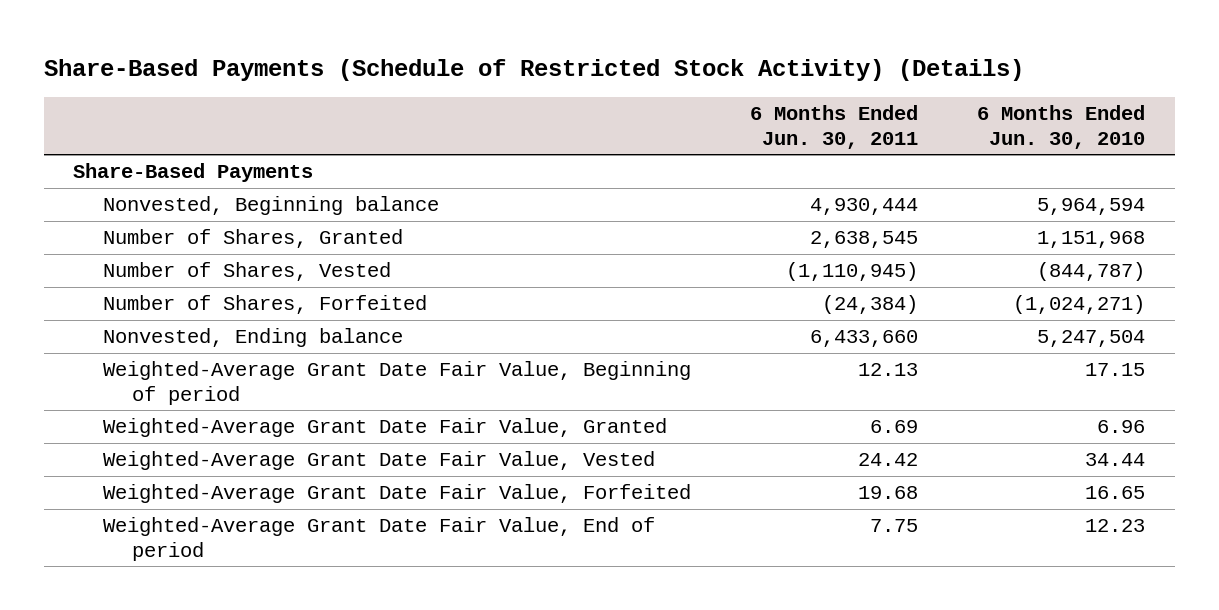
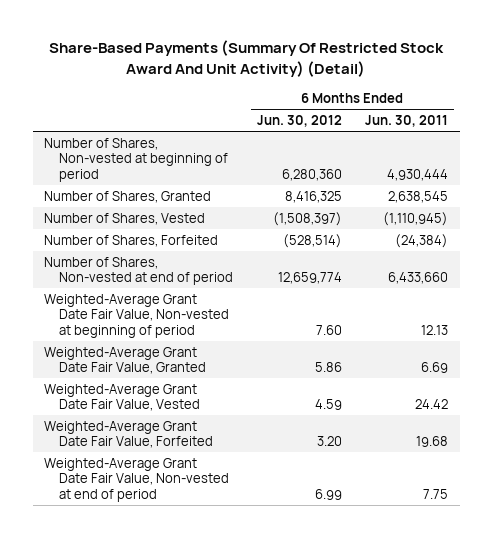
[43,59,1024,82] Share-Based Payments (Schedule of Restricted Stock Activity) (Details) -> [49,40,445,77] Share-Based Payments (Summary Of Restricted Stock Award And Unit Activity) (Detail)
[977,104,1146,149] 6 Months Ended Jun. 30, 2010 -> none
none -> [256,115,342,128] Jun. 30, 2012
[73,163,314,183] Share-Based Payments -> none
[102,196,439,216] Nonvested, Beginning balance -> [44,137,229,182] Number of Shares, Non-vested at beginning of period
[102,328,403,348] Nonvested, Ending balance -> [44,256,234,286] Number of Shares, Non-vested at end of period
[102,361,691,406] Weighted-Average Grant Date Fair Value, Beginning of period -> [44,293,230,338] Weighted-Average Grant Date Fair Value, Non-vested at beginning of period
[102,517,655,562] Weighted-Average Grant Date Fair Value, End of period -> [44,457,230,502] Weighted-Average Grant Date Fair Value, Non-vested at end of period

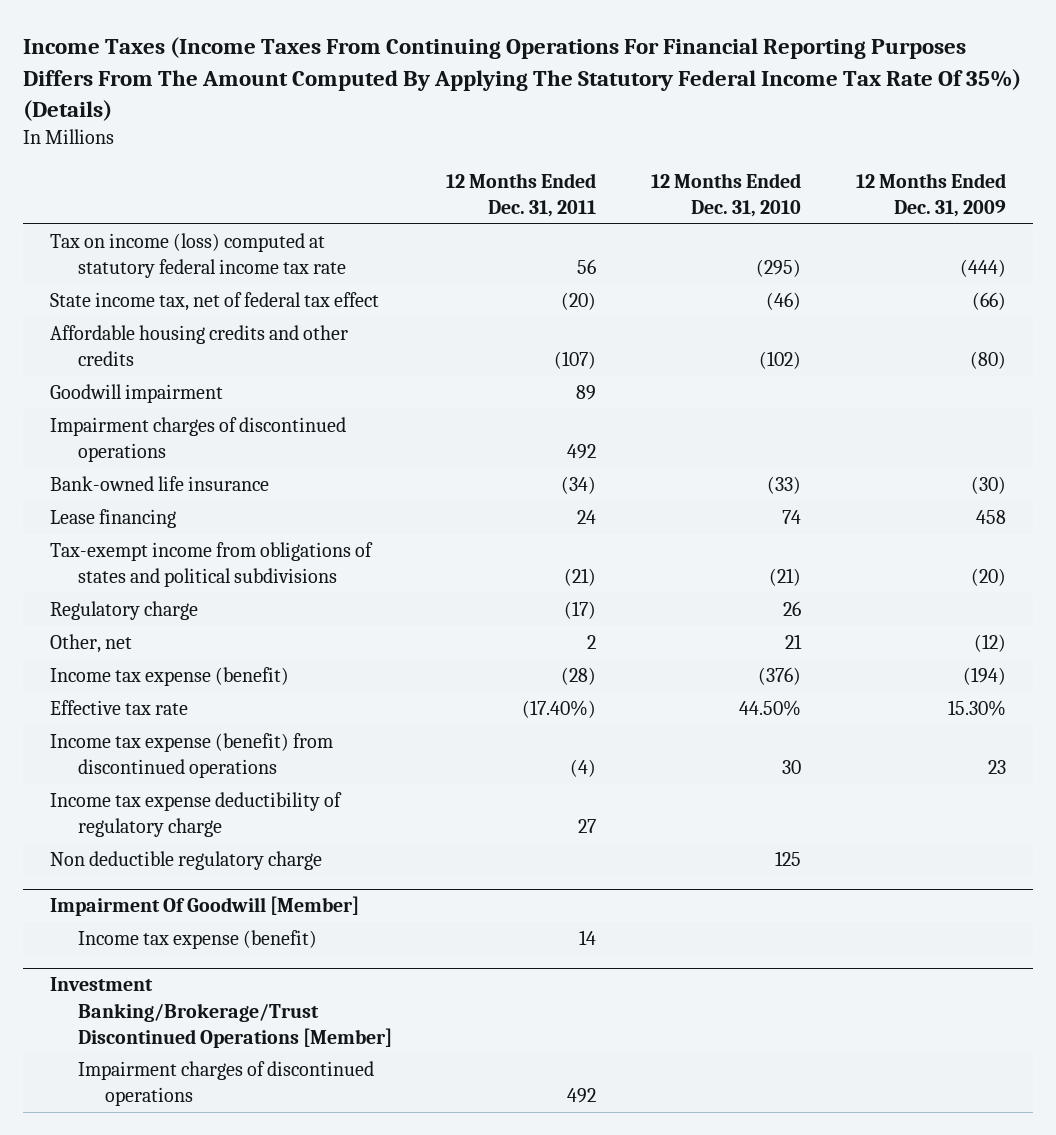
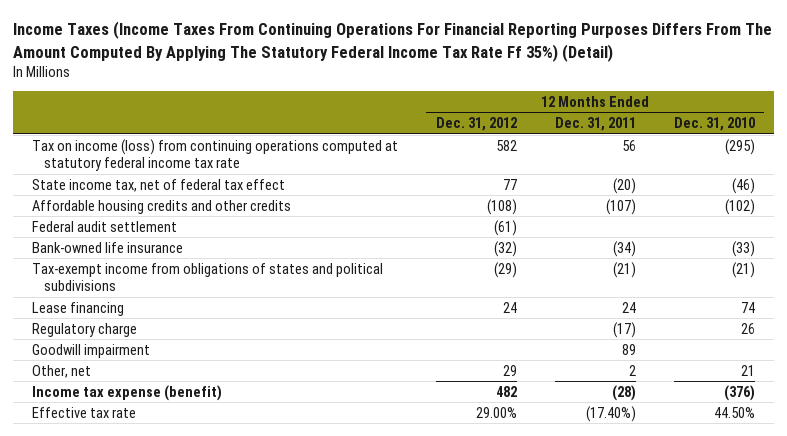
[23,37,1022,122] Income Taxes (Income Taxes From Continuing Operations For Financial Reporting Purposes Differs From The Amount Computed By Applying The Statutory Federal Income Tax Rate Of 35%) (Details) -> [12,21,772,62] Income Taxes (Income Taxes From Continuing Operations For Financial Reporting Purposes Differs From The Amount Computed By Applying The Statutory Federal Income Tax Rate Ff 35%) (Detail)
[855,172,1006,218] 12 Months Ended Dec. 31, 2009 -> none
none -> [435,117,517,132] Dec. 31, 2012
[50,233,346,279] Tax on income (loss) computed at statutory federal income tax rate -> [31,138,398,172] Tax on income (loss) from continuing operations computed at statutory federal income tax rate
[50,417,347,463] Impairment charges of discontinued operations -> none
none -> [31,220,177,232] Federal audit settlement
[50,509,177,529] Lease financing -> [31,301,124,316] Lease financing
[50,384,224,404] Goodwill impairment -> [31,343,150,358] Goodwill impairment
[50,733,334,779] Income tax expense (benefit) from discontinued operations -> none
[50,792,343,838] Income tax expense deductibility of regulatory charge -> none
[50,851,323,871] Non deductible regulatory charge -> none
[50,896,360,917] Impairment Of Goodwill [Member] -> none
[77,930,317,950] Income tax expense (benefit) -> none
[50,977,392,1048] Investment Banking/Brokerage/Trust Discontinued Operations [Member] -> none
[77,1061,374,1107] Impairment charges of discontinued operations -> none

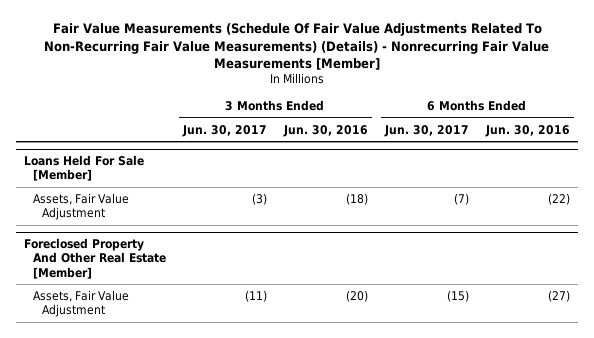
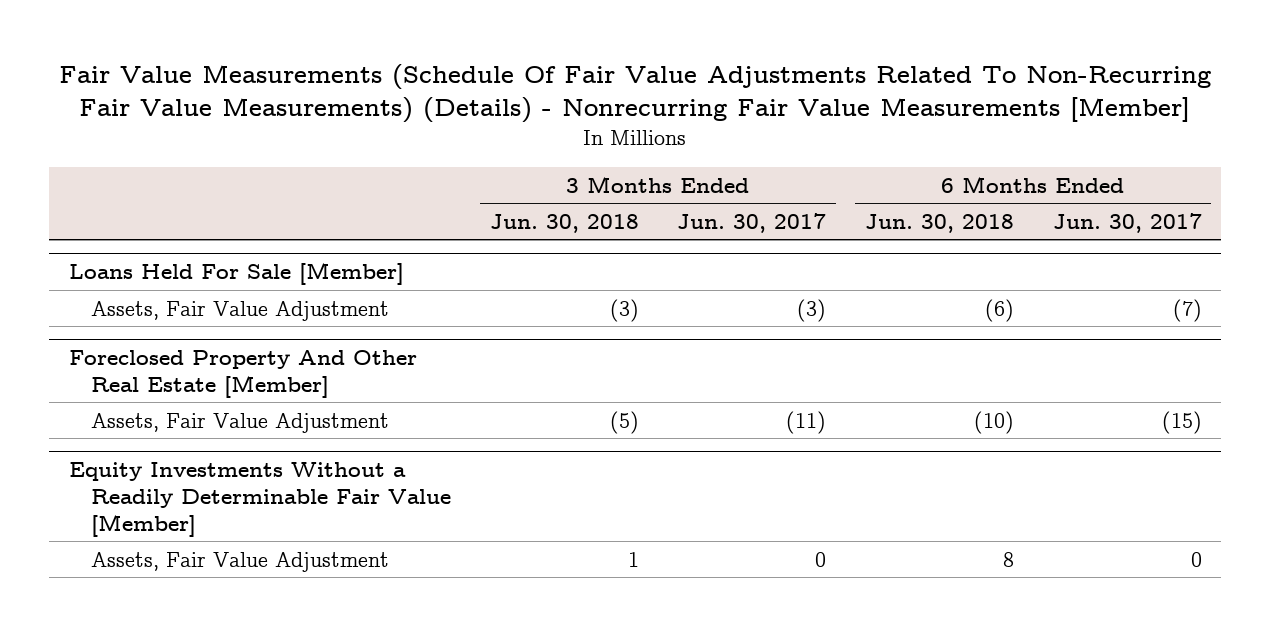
[282,124,368,137] Jun. 30, 2016 -> none
[484,124,570,137] Jun. 30, 2016 -> none
none -> [489,213,639,233] Jun. 30, 2018
none -> [865,213,1015,233] Jun. 30, 2018
none -> [68,461,452,537] Equity Investments Without a Readily Determinable Fair Value [Member]
none -> [91,551,390,572] Assets, Fair Value Adjustment

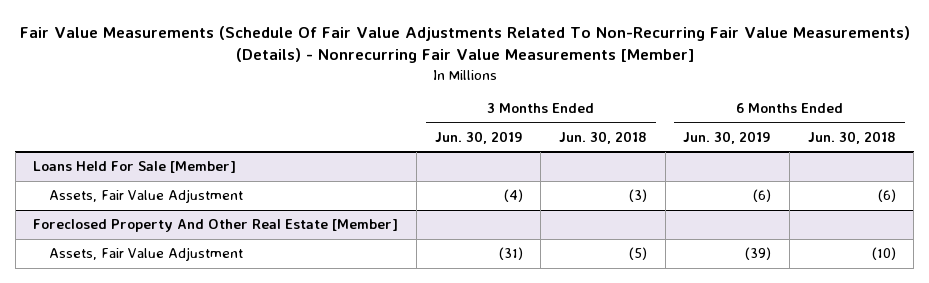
[677,212,827,233] Jun. 30, 2017 -> none
[1052,212,1202,233] Jun. 30, 2017 -> none
none -> [434,131,523,145] Jun. 30, 2019
none -> [683,131,772,145] Jun. 30, 2019
[68,461,452,537] Equity Investments Without a Readily Determinable Fair Value [Member] -> none
[91,551,390,572] Assets, Fair Value Adjustment -> none

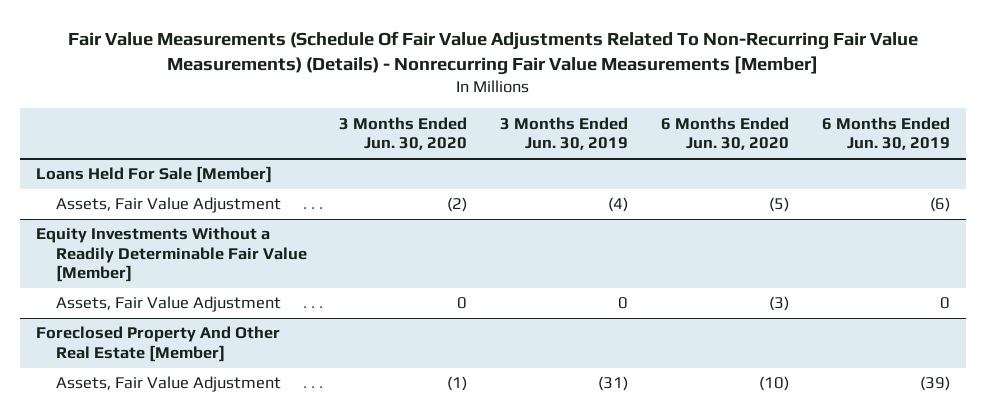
[559,131,648,145] Jun. 30, 2018 -> none
[807,131,896,145] Jun. 30, 2018 -> none
none -> [339,116,468,151] 3 Months Ended Jun. 30, 2020
none -> [660,116,789,151] 6 Months Ended Jun. 30, 2020
none -> [36,227,307,283] Equity Investments Without a Readily Determinable Fair Value [Member]
none -> [55,296,281,313] Assets, Fair Value Adjustment

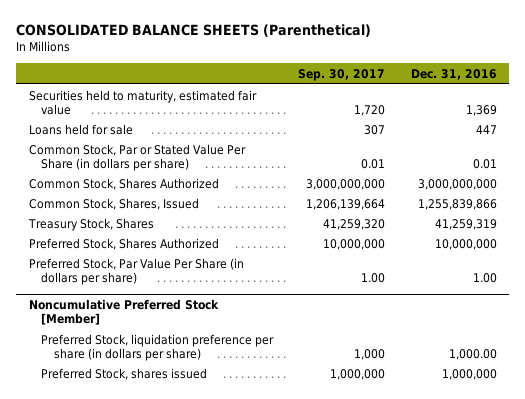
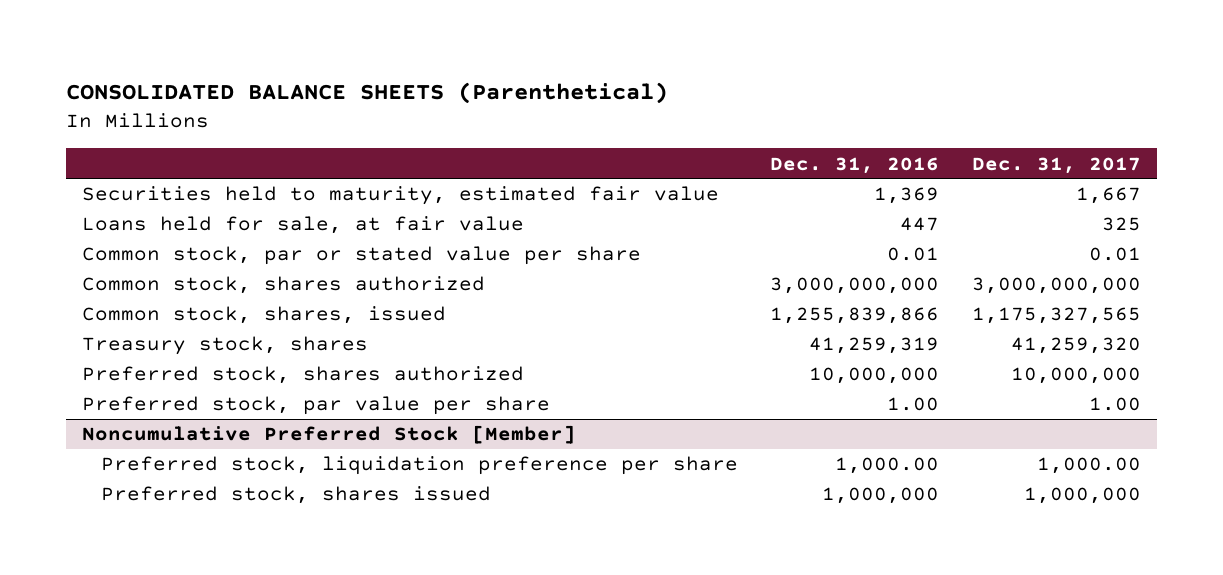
[298,68,386,81] Sep. 30, 2017 -> none
none -> [971,156,1141,174] Dec. 31, 2017
[28,123,133,135] Loans held for sale -> [82,216,525,235] Loans held for sale, at fair value
[28,143,246,171] Common Stock, Par or Stated Value Per Share (in dollars per share) -> [82,246,642,266] Common stock, par or stated value per share
[28,177,219,190] Common Stock, Shares Authorized -> [82,276,486,295] Common stock, shares authorized
[28,197,199,210] Common Stock, Shares, Issued -> [82,306,447,325] Common stock, shares, issued
[27,217,154,231] Treasury Stock, Shares -> [82,336,369,356] Treasury stock, shares
[28,237,219,250] Preferred Stock, Shares Authorized -> [82,366,525,385] Preferred stock, shares authorized
[28,257,244,285] Preferred Stock, Par Value Per Share (in dollars per share) -> [82,396,551,416] Preferred stock, par value per share
[41,333,275,361] Preferred Stock, liquidation preference per share (in dollars per share) -> [101,456,739,476] Preferred stock, liquidation preference per share
[41,367,208,380] Preferred Stock, shares issued -> [101,486,492,505] Preferred stock, shares issued

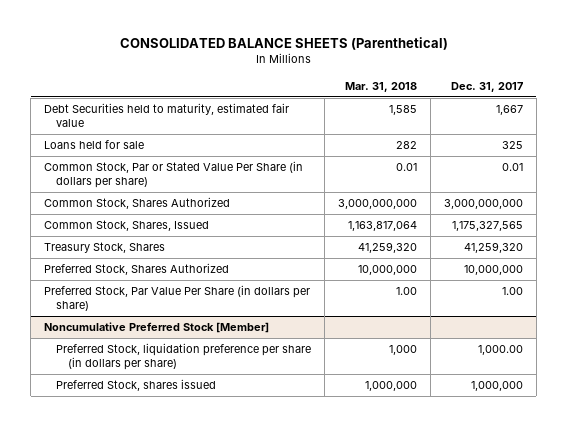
[770,156,940,174] Dec. 31, 2016 -> none
none -> [345,81,418,92] Mar. 31, 2018
[82,186,720,206] Securities held to maturity, estimated fair value -> [44,103,290,128] Debt Securities held to maturity, estimated fair value
[82,216,525,235] Loans held for sale, at fair value -> [44,140,145,150] Loans held for sale
[82,246,642,266] Common stock, par or stated value per share -> [44,161,304,189] Common Stock, Par or Stated Value Per Share (in dollars per share)
[82,276,486,295] Common stock, shares authorized -> [44,197,231,210] Common Stock, Shares Authorized
[82,306,447,325] Common stock, shares, issued -> [44,220,210,232] Common Stock, Shares, Issued
[82,336,369,356] Treasury stock, shares -> [44,242,166,254] Treasury Stock, Shares
[82,366,525,385] Preferred stock, shares authorized -> [44,263,230,276] Preferred Stock, Shares Authorized
[82,396,551,416] Preferred stock, par value per share -> [44,285,311,312] Preferred Stock, Par Value Per Share (in dollars per share)
[101,456,739,476] Preferred stock, liquidation preference per share -> [56,343,312,371] Preferred Stock, liquidation preference per share (in dollars per share)
[101,486,492,505] Preferred stock, shares issued -> [56,379,217,392] Preferred Stock, shares issued

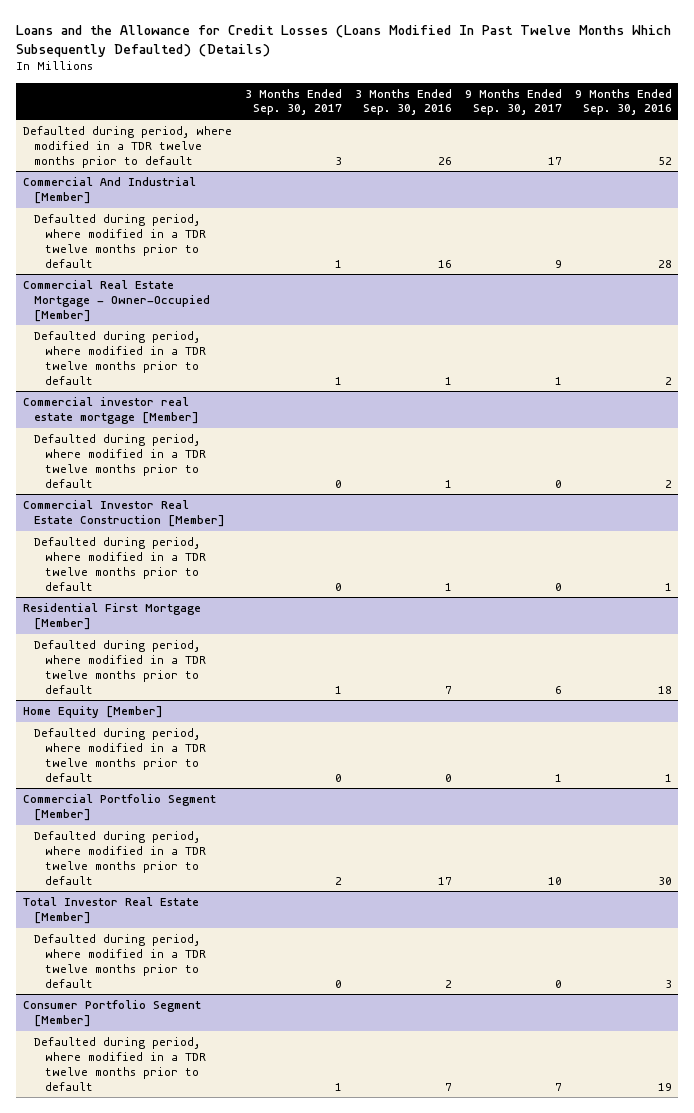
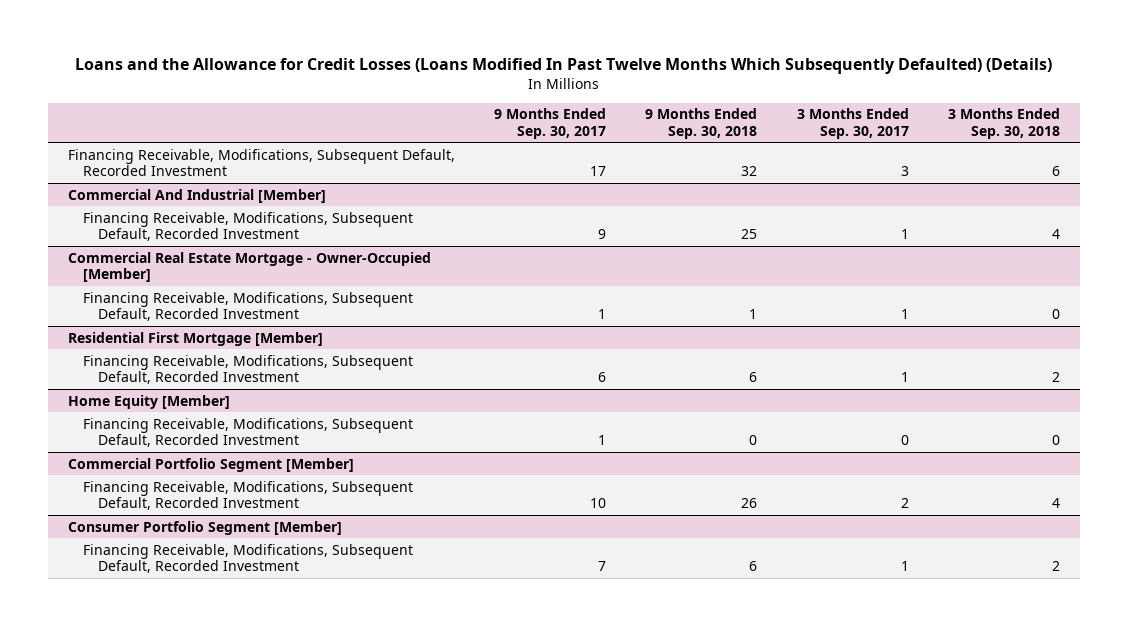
[354,88,452,116] 3 Months Ended Sep. 30, 2016 -> none
[574,88,672,116] 9 Months Ended Sep. 30, 2016 -> none
none -> [645,108,758,139] 9 Months Ended Sep. 30, 2018
none -> [948,108,1061,139] 3 Months Ended Sep. 30, 2018
[22,126,232,168] Defaulted during period, where modified in a TDR twelve months prior to default -> [67,148,455,176] Financing Receivable, Modifications, Subsequent Default, Recorded Investment
[33,214,206,268] Defaulted during period, where modified in a TDR twelve months prior to default -> [82,211,413,241] Financing Receivable, Modifications, Subsequent Default, Recorded Investment
[22,397,199,424] Commercial investor real estate mortgage [Member] -> none
[33,434,206,488] Defaulted during period, where modified in a TDR twelve months prior to default -> none
[22,500,225,527] Commercial Investor Real Estate Construction [Member] -> none
[33,537,206,591] Defaulted during period, where modified in a TDR twelve months prior to default -> none
[33,331,206,385] Defaulted during period, where modified in a TDR twelve months prior to default -> [82,291,413,321] Financing Receivable, Modifications, Subsequent Default, Recorded Investment
[33,640,206,694] Defaulted during period, where modified in a TDR twelve months prior to default -> [82,354,413,384] Financing Receivable, Modifications, Subsequent Default, Recorded Investment
[33,728,206,782] Defaulted during period, where modified in a TDR twelve months prior to default -> [82,417,413,447] Financing Receivable, Modifications, Subsequent Default, Recorded Investment
[22,897,199,924] Total Investor Real Estate [Member] -> none
[33,934,206,988] Defaulted during period, where modified in a TDR twelve months prior to default -> none
[33,831,206,885] Defaulted during period, where modified in a TDR twelve months prior to default -> [82,480,413,510] Financing Receivable, Modifications, Subsequent Default, Recorded Investment
[33,1037,206,1091] Defaulted during period, where modified in a TDR twelve months prior to default -> [82,543,413,573] Financing Receivable, Modifications, Subsequent Default, Recorded Investment

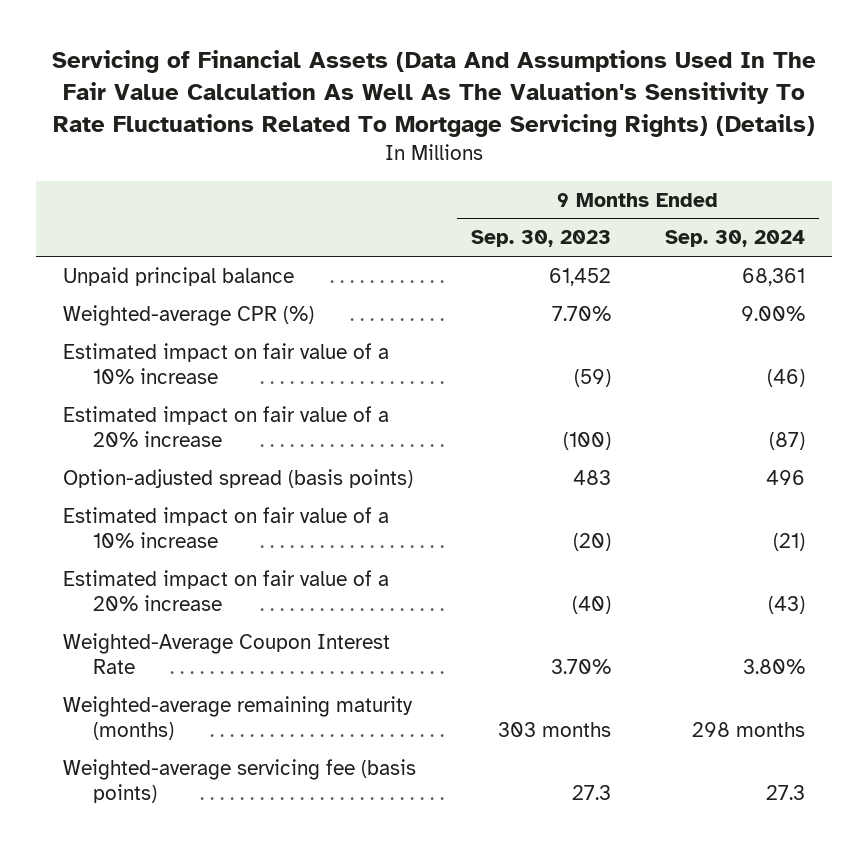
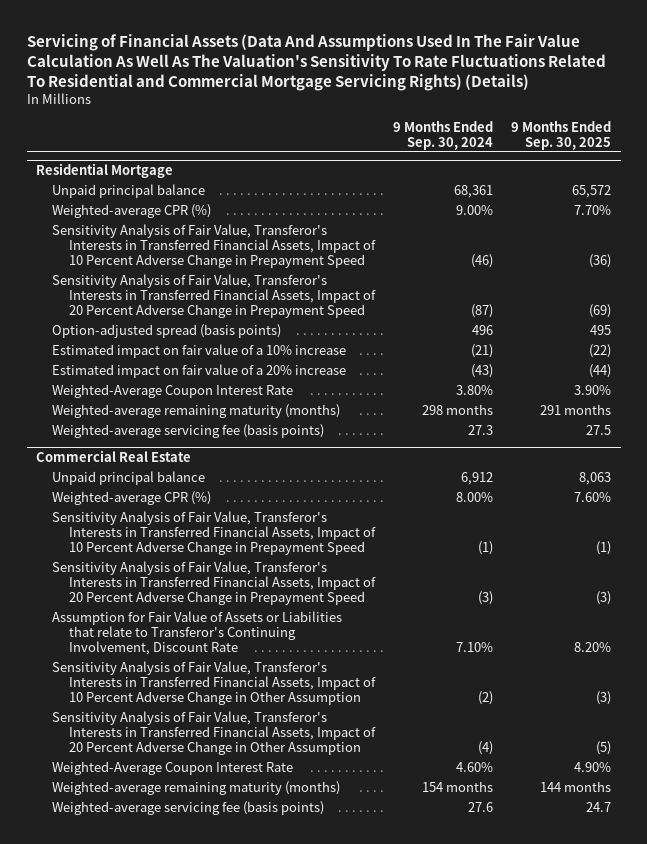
[52,50,817,138] Servicing of Financial Assets (Data And Assumptions Used In The Fair Value Calculation As Well As The Valuation's Sensitivity To Rate Fluctuations Related To Mortgage Servicing Rights) (Details) -> [26,33,606,91] Servicing of Financial Assets (Data And Assumptions Used In The Fair Value Calculation As Well As The Valuation's Sensitivity To Rate Fluctuations Related To Residential and Commercial Mortgage Servicing Rights) (Details)
[470,230,611,248] Sep. 30, 2023 -> none
none -> [511,120,612,150] 9 Months Ended Sep. 30, 2025
none -> [35,163,173,179] Residential Mortgage
[63,342,390,385] Estimated impact on fair value of a 10% increase -> [52,223,376,269] Sensitivity Analysis of Fair Value, Transferor's Interests in Transferred Financial Assets, Impact of 10 Percent Adverse Change in Prepayment Speed
[63,405,390,448] Estimated impact on fair value of a 20% increase -> [52,273,376,319] Sensitivity Analysis of Fair Value, Transferor's Interests in Transferred Financial Assets, Impact of 20 Percent Adverse Change in Prepayment Speed
none -> [35,450,191,463] Commercial Real Estate
none -> [52,470,206,485] Unpaid principal balance
none -> [52,490,212,505] Weighted-average CPR (%)
none -> [52,510,376,556] Sensitivity Analysis of Fair Value, Transferor's Interests in Transferred Financial Assets, Impact of 10 Percent Adverse Change in Prepayment Speed
none -> [52,560,376,606] Sensitivity Analysis of Fair Value, Transferor's Interests in Transferred Financial Assets, Impact of 20 Percent Adverse Change in Prepayment Speed
none -> [52,610,343,656] Assumption for Fair Value of Assets or Liabilities that relate to Transferor's Continuing Involvement, Discount Rate
none -> [52,660,376,706] Sensitivity Analysis of Fair Value, Transferor's Interests in Transferred Financial Assets, Impact of 10 Percent Adverse Change in Other Assumption
none -> [52,710,376,756] Sensitivity Analysis of Fair Value, Transferor's Interests in Transferred Financial Assets, Impact of 20 Percent Adverse Change in Other Assumption
none -> [52,760,294,775] Weighted-Average Coupon Interest Rate
none -> [52,780,341,795] Weighted-average remaining maturity (months)
none -> [52,800,325,815] Weighted-average servicing fee (basis points)

